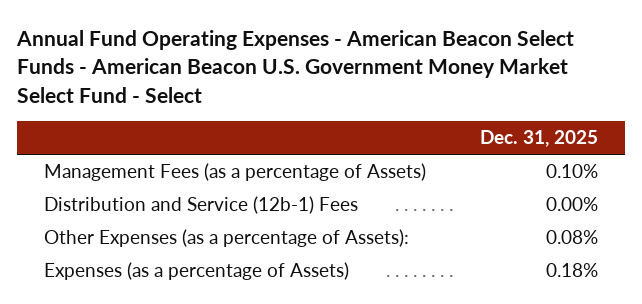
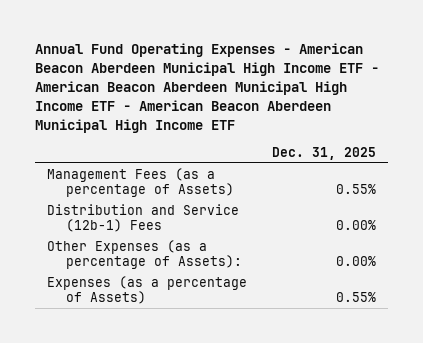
[16,29,575,103] Annual Fund Operating Expenses - American Beacon Select Funds - American Beacon U.S. Government Money Market Select Fund - Select -> [34,42,379,134] Annual Fund Operating Expenses - American Beacon Aberdeen Municipal High Income ETF - American Beacon Aberdeen Municipal High Income ETF - American Beacon Aberdeen Municipal High Income ETF
[545,164,598,179] 0.10% -> [335,184,376,195] 0.55%
[545,230,598,245] 0.08% -> [335,256,376,267] 0.00%
[545,263,598,278] 0.18% -> [335,292,376,303] 0.55%

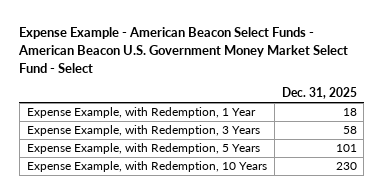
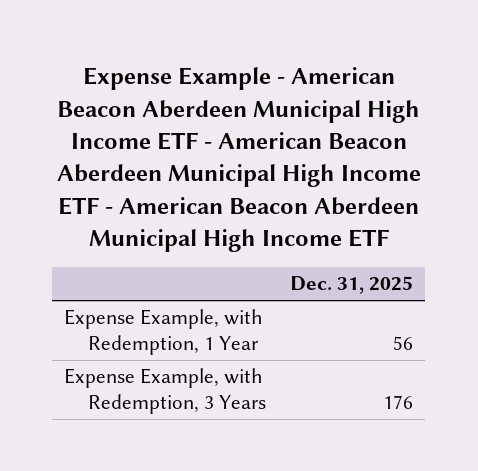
[18,26,349,73] Expense Example - American Beacon Select Funds - American Beacon U.S. Government Money Market Select Fund - Select -> [56,67,421,252] Expense Example - American Beacon Aberdeen Municipal High Income ETF - American Beacon Aberdeen Municipal High Income ETF - American Beacon Aberdeen Municipal High Income ETF
[26,143,260,155] Expense Example, with Redemption, 5 Years -> none
[26,161,267,173] Expense Example, with Redemption, 10 Years -> none
[342,108,357,117] 18 -> [393,336,414,351] 56
[342,126,357,135] 58 -> [383,395,414,410] 176

